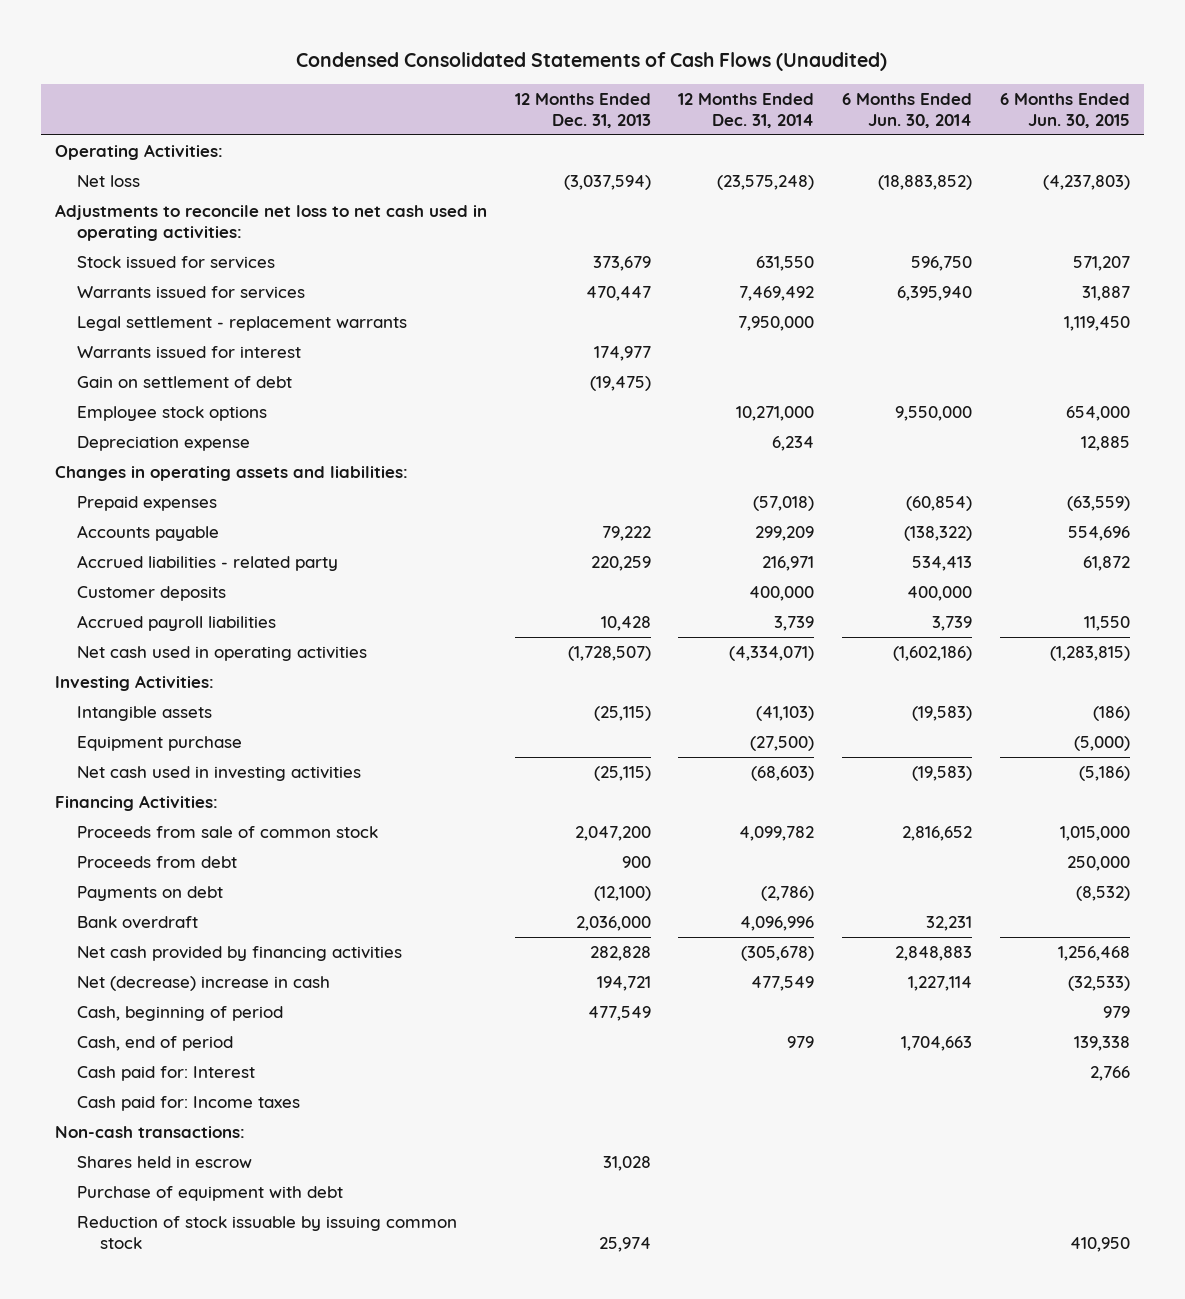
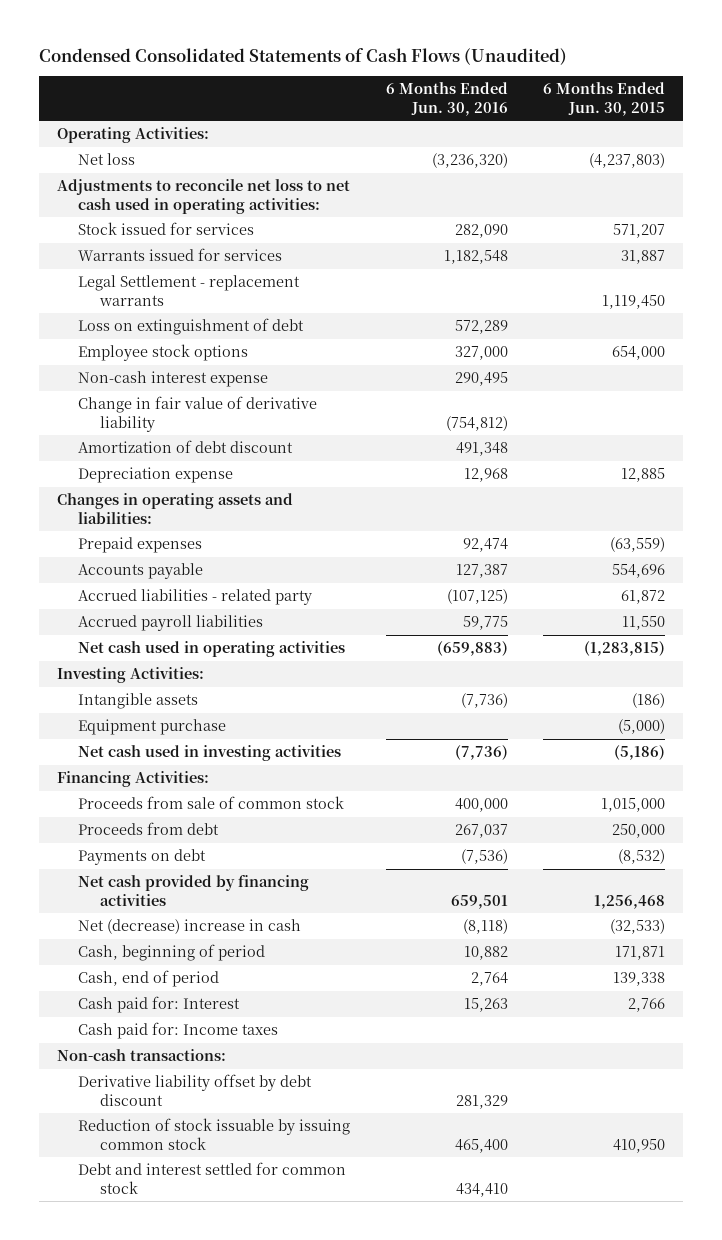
[514,93,651,129] 12 Months Ended Dec. 31, 2013 -> none
[678,93,815,129] 12 Months Ended Dec. 31, 2014 -> none
[842,93,973,129] 6 Months Ended Jun. 30, 2014 -> none
none -> [385,82,508,116] 6 Months Ended Jun. 30, 2016
[77,345,302,358] Warrants issued for interest -> none
[77,315,408,331] Legal settlement - replacement warrants -> [78,275,301,306] Legal Settlement - replacement warrants
[77,375,293,388] Gain on settlement of debt -> [78,318,305,336] Loss on extinguishment of debt
none -> [78,371,269,388] Non-cash interest expense
none -> [78,396,318,432] Change in fair value of derivative liability
none -> [78,440,294,454] Amortization of debt discount
[77,585,227,601] Customer deposits -> none
[77,915,199,929] Bank overdraft -> none
[1102,1005,1130,1018] 979 -> [614,946,665,961] 171,871
[77,1155,253,1168] Shares held in escrow -> none
[77,1185,344,1201] Purchase of equipment with debt -> none
none -> [78,1074,313,1106] Derivative liability offset by debt discount
none -> [78,1162,347,1194] Debt and interest settled for common stock

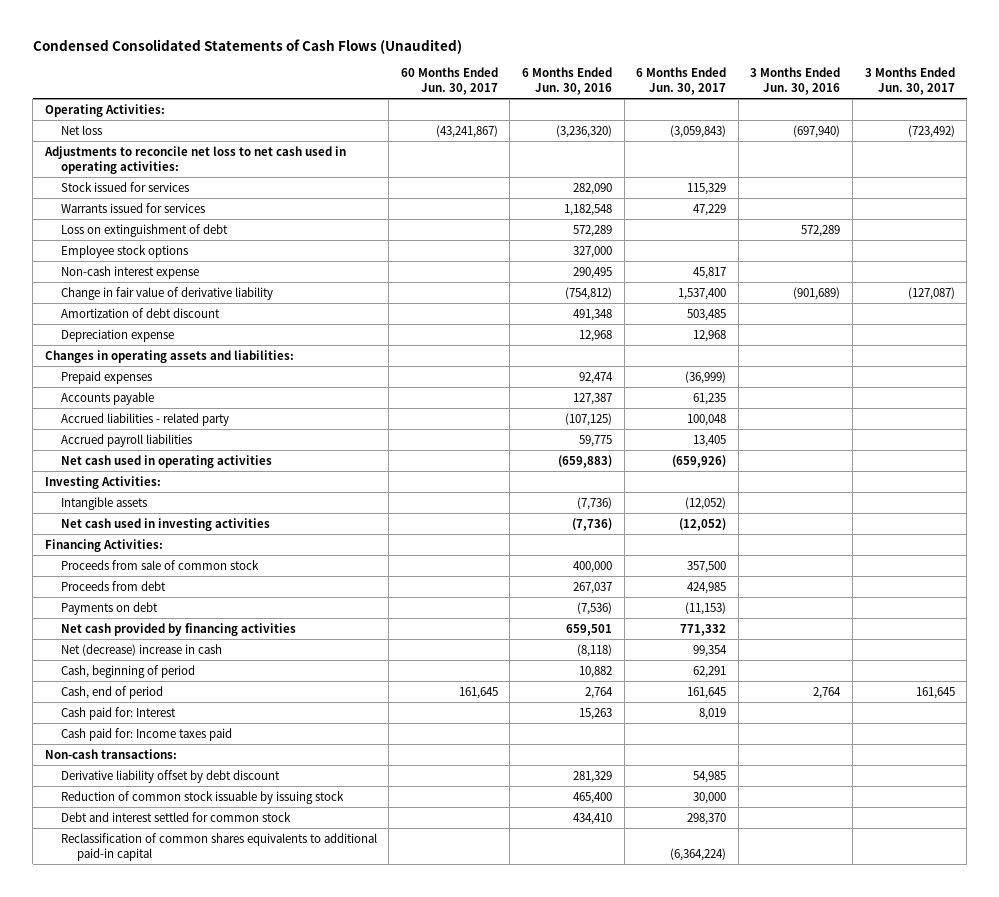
[542,82,665,116] 6 Months Ended Jun. 30, 2015 -> none
none -> [400,67,498,96] 60 Months Ended Jun. 30, 2017
none -> [636,67,727,96] 6 Months Ended Jun. 30, 2017
none -> [750,67,841,96] 3 Months Ended Jun. 30, 2016
none -> [864,67,955,96] 3 Months Ended Jun. 30, 2017
[78,275,301,306] Legal Settlement - replacement warrants -> none
[78,719,227,736] Equipment purchase -> none
[78,1022,279,1040] Cash paid for: Income taxes -> [60,727,232,741] Cash paid for: Income taxes paid
[78,1118,351,1150] Reduction of stock issuable by issuing common stock -> [60,790,344,804] Reduction of common stock issuable by issuing stock
none -> [60,832,377,861] Reclassification of common shares equivalents to additional paid-in capital

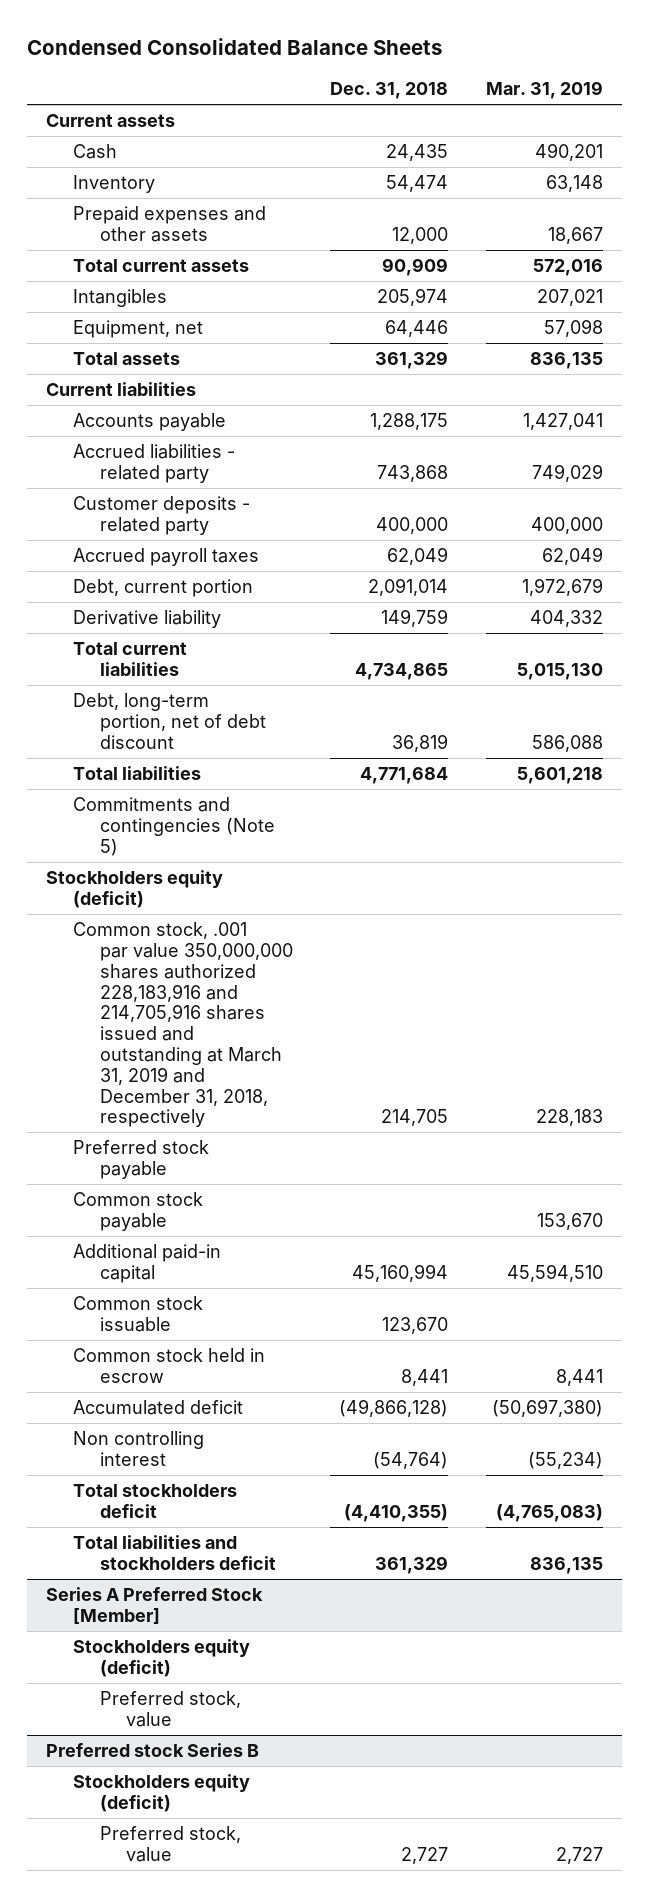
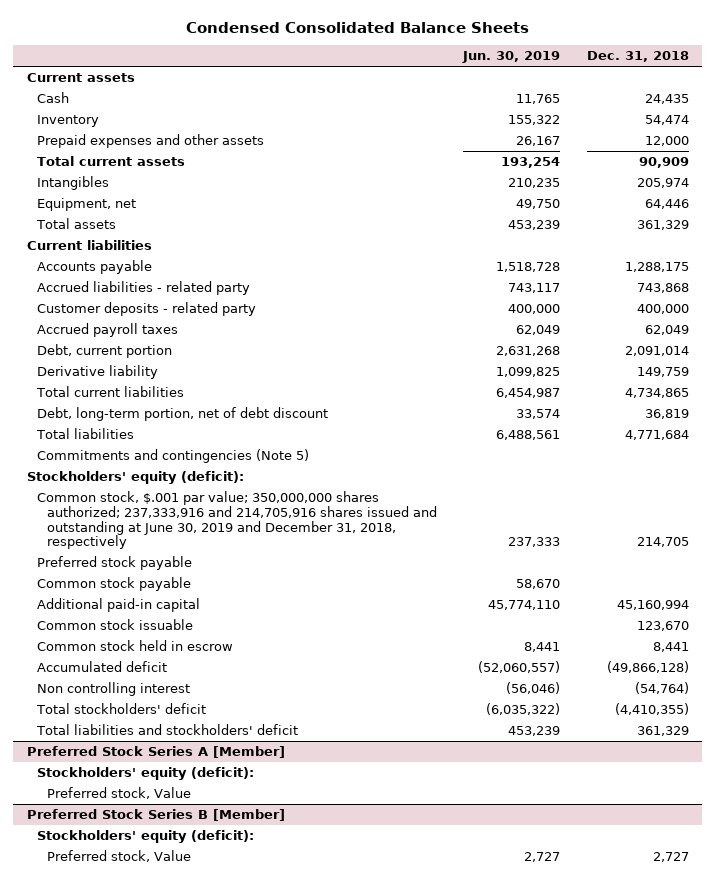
[486,80,604,99] Mar. 31, 2019 -> none
none -> [462,51,561,64] Jun. 30, 2019
[46,870,224,908] Stockholders equity (deficit) -> [26,470,244,484] Stockholders' equity (deficit):
[72,922,293,1128] Common stock, .001 par value 350,000,000 shares authorized 228,183,916 and 214,705,916 shares issued and outstanding at March 31, 2019 and December 31, 2018, respectively -> [36,490,437,550] Common stock, $.001 par value; 350,000,000 shares authorized; 237,333,916 and 214,705,916 shares issued and outstanding at June 30, 2019 and December 31, 2018, respectively
[72,1484,237,1518] Total stockholders deficit -> [35,702,206,714] Total stockholders' deficit
[72,1535,276,1570] Total liabilities and stockholders deficit -> [35,723,298,735] Total liabilities and stockholders' deficit
[46,1587,264,1625] Series A Preferred Stock [Member] -> [26,745,285,758] Preferred Stock Series A [Member]
[72,1639,250,1677] Stockholders equity (deficit) -> [36,766,254,780] Stockholders' equity (deficit):
[99,1691,241,1727] Preferred stock, value -> [46,786,191,799] Preferred stock, Value
[46,1743,260,1758] Preferred stock Series B -> [26,808,285,821] Preferred Stock Series B [Member]
[72,1774,250,1812] Stockholders equity (deficit) -> [36,829,254,843] Stockholders' equity (deficit):
[99,1826,241,1862] Preferred stock, value -> [46,849,191,862] Preferred stock, Value

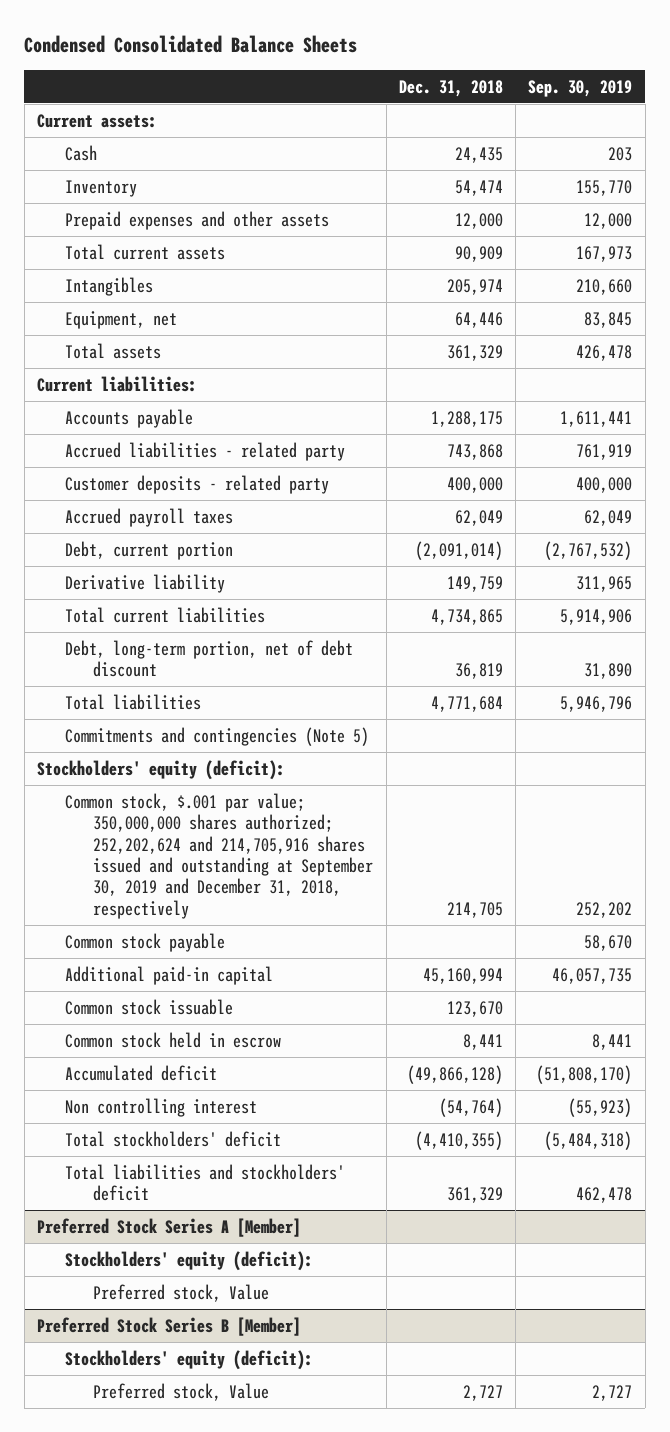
[462,51,561,64] Jun. 30, 2019 -> none
none -> [528,79,633,97] Sep. 30, 2019
[26,72,135,82] Current assets -> [37,113,158,128] Current assets:
[26,239,152,250] Current liabilities -> [37,375,198,392] Current liabilities:
[624,345,689,356] 2,091,014 -> [414,540,503,560] (2,091,014)
[36,555,192,570] Preferred stock payable -> none
[36,490,437,550] Common stock, $.001 par value; 350,000,000 shares authorized; 237,333,916 and 214,705,916 shares issued and outstanding at June 30, 2019 and December 31, 2018, respectively -> [65,792,374,919] Common stock, $.001 par value; 350,000,000 shares authorized; 252,202,624 and 214,705,916 shares issued and outstanding at September 30, 2019 and December 31, 2018, respectively

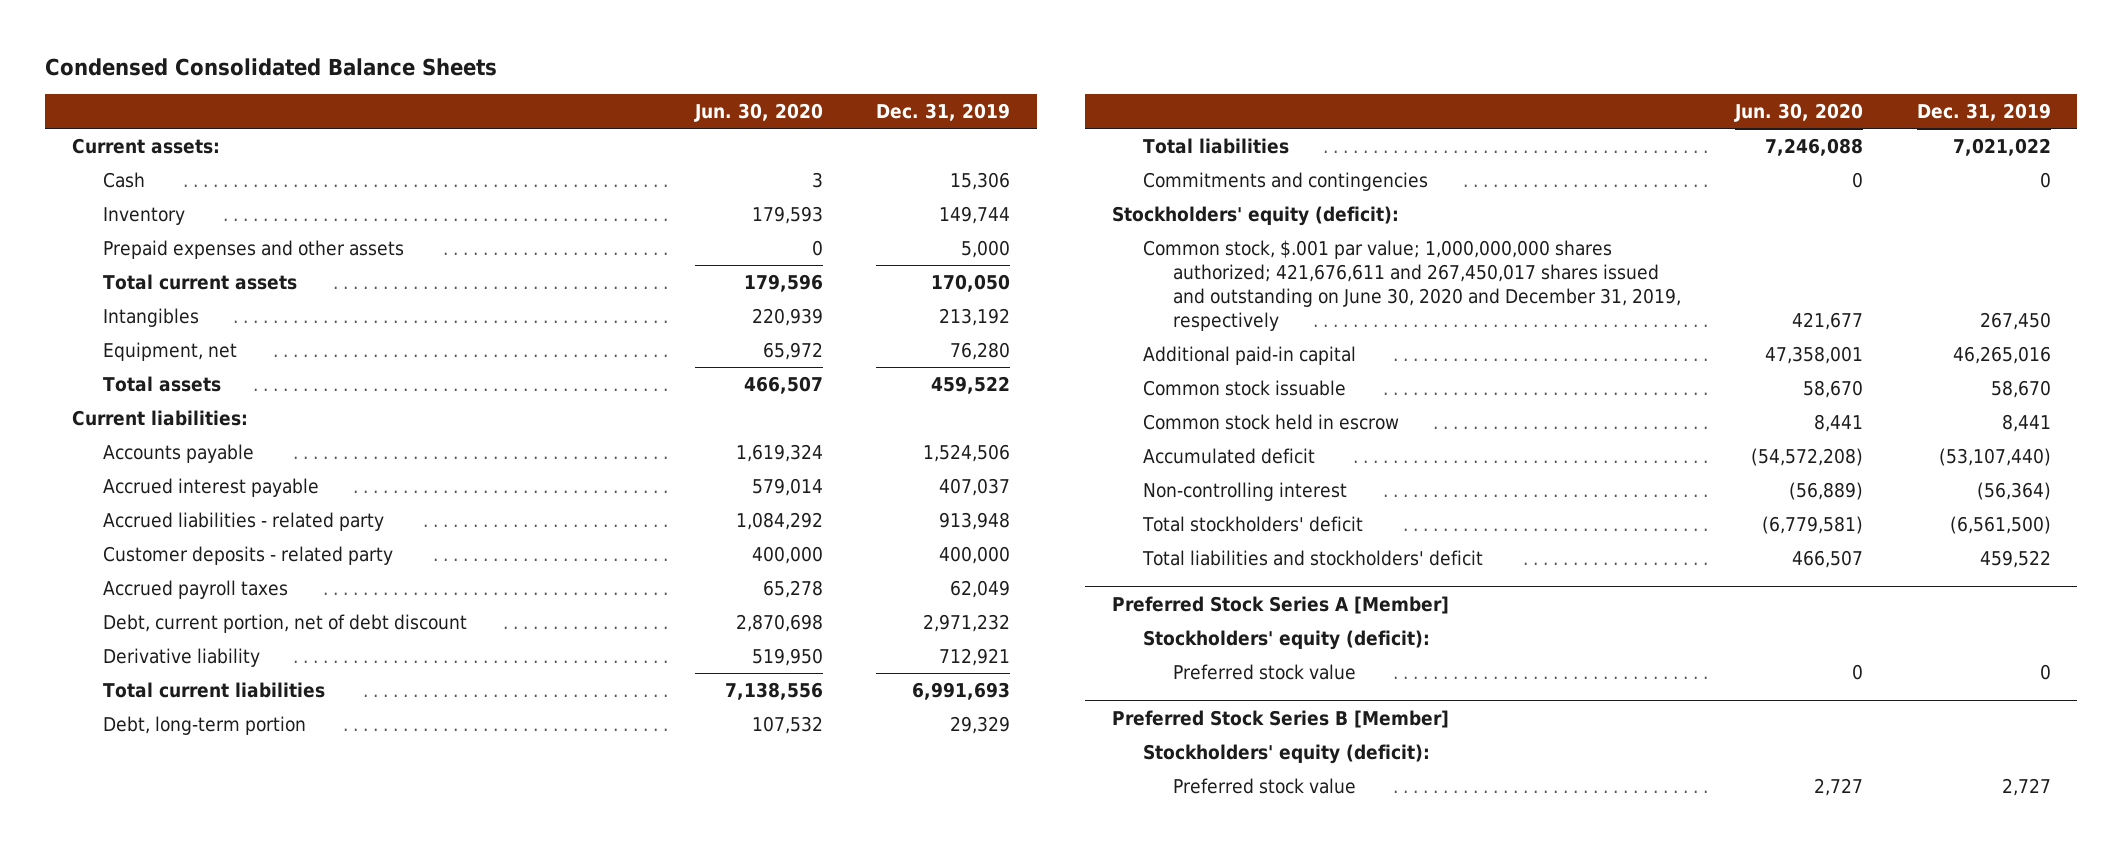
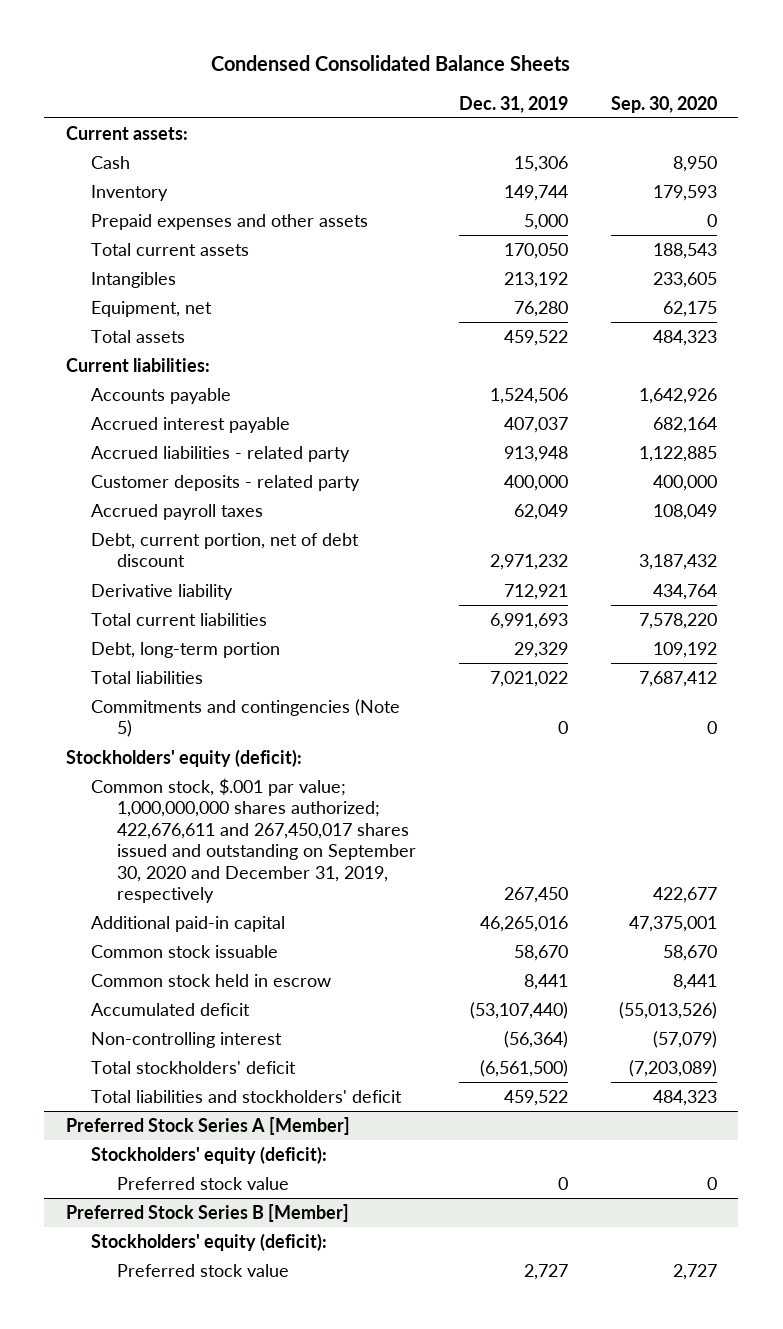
[693,103,823,123] Jun. 30, 2020 -> none
none -> [611,95,718,113] Sep. 30, 2020
[1142,172,1428,192] Commitments and contingencies -> [91,698,401,738] Commitments and contingencies (Note 5)
[1142,240,1682,331] Common stock, $.001 par value; 1,000,000,000 shares authorized; 421,676,611 and 267,450,017 shares issued and outstanding on June 30, 2020 and December 31, 2019, respectively -> [91,777,417,904] Common stock, $.001 par value; 1,000,000,000 shares authorized; 422,676,611 and 267,450,017 shares issued and outstanding on September 30, 2020 and December 31, 2019, respectively

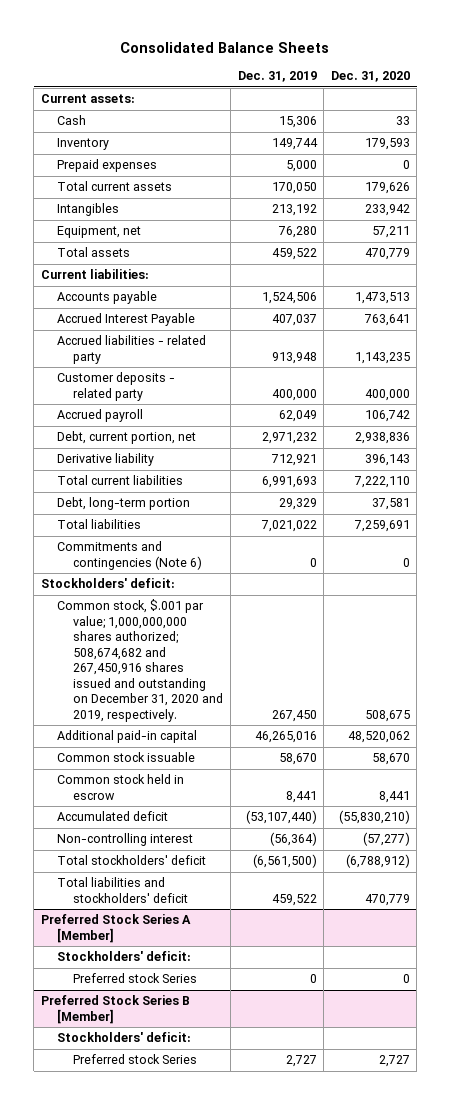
[211,55,571,72] Condensed Consolidated Balance Sheets -> [120,41,330,53] Consolidated Balance Sheets
[611,95,718,113] Sep. 30, 2020 -> none
none -> [330,71,410,83] Dec. 31, 2020
[91,213,369,230] Prepaid expenses and other assets -> [56,159,157,173] Prepaid expenses
[91,416,291,433] Accrued interest payable -> [56,313,195,327] Accrued Interest Payable
[91,503,264,520] Accrued payroll taxes -> [56,409,143,423] Accrued payroll
[91,532,360,568] Debt, current portion, net of debt discount -> [56,431,196,445] Debt, current portion, net
[91,698,401,738] Commitments and contingencies (Note 5) -> [56,541,203,570] Commitments and contingencies (Note 6)
[65,748,302,767] Stockholders' equity (deficit): -> [40,578,175,589] Stockholders' deficit:
[91,777,417,904] Common stock, $.001 par value; 1,000,000,000 shares authorized; 422,676,611 and 267,450,017 shares issued and outstanding on September 30, 2020 and December 31, 2019, respectively -> [56,599,224,722] Common stock, $.001 par value; 1,000,000,000 shares authorized; 508,674,682 and 267,450,916 shares issued and outstanding on December 31, 2020 and 2019, respectively.
[91,1145,328,1164] Stockholders' equity (deficit): -> [56,951,191,962] Stockholders' deficit:
[117,1176,290,1190] Preferred stock value -> [73,973,198,984] Preferred stock Series
[91,1232,328,1251] Stockholders' equity (deficit): -> [56,1032,191,1043] Stockholders' deficit:
[117,1263,290,1277] Preferred stock value -> [73,1054,198,1065] Preferred stock Series

